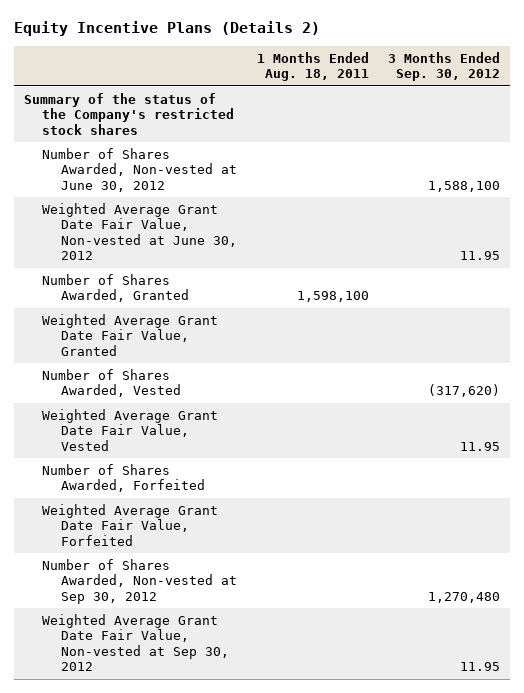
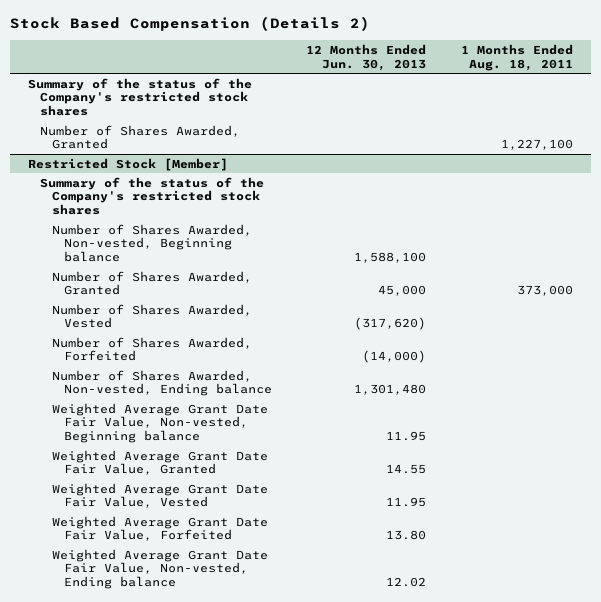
[13,21,320,37] Equity Incentive Plans (Details 2) -> [10,16,371,32] Stock Based Compensation (Details 2)
[388,51,501,82] 3 Months Ended Sep. 30, 2012 -> none
none -> [306,43,427,71] 12 Months Ended Jun. 30, 2013
[42,147,238,192] Number of Shares Awarded, Non-vested at June 30, 2012 -> none
[42,202,238,261] Weighted Average Grant Date Fair Value, Non-vested at June 30, 2012 -> none
[42,313,219,356] Weighted Average Grant Date Fair Value, Granted -> none
[42,368,182,398] Number of Shares Awarded, Vested -> none
[42,408,219,451] Weighted Average Grant Date Fair Value, Vested -> none
[42,463,206,493] Number of Shares Awarded, Forfeited -> none
[42,503,219,546] Weighted Average Grant Date Fair Value, Forfeited -> none
[42,558,238,604] Number of Shares Awarded, Non-vested at Sep 30, 2012 -> none
[42,613,230,672] Weighted Average Grant Date Fair Value, Non-vested at Sep 30, 2012 -> none
[296,291,369,303] 1,598,100 -> [501,139,574,151] 1,227,100
none -> [27,157,228,171] Restricted Stock [Member]
none -> [39,176,264,216] Summary of the status of the Company's restricted stock shares
none -> [51,223,252,263] Number of Shares Awarded, Non-vested, Beginning balance
none -> [51,270,252,296] Number of Shares Awarded, Granted
none -> [51,303,252,329] Number of Shares Awarded, Vested
none -> [51,336,252,362] Number of Shares Awarded, Forfeited
none -> [51,369,272,397] Number of Shares Awarded, Non-vested, Ending balance
none -> [51,402,268,444] Weighted Average Grant Date Fair Value, Non-vested, Beginning balance
none -> [51,449,268,476] Weighted Average Grant Date Fair Value, Granted
none -> [51,482,268,509] Weighted Average Grant Date Fair Value, Vested
none -> [51,515,268,542] Weighted Average Grant Date Fair Value, Forfeited
none -> [51,548,268,590] Weighted Average Grant Date Fair Value, Non-vested, Ending balance

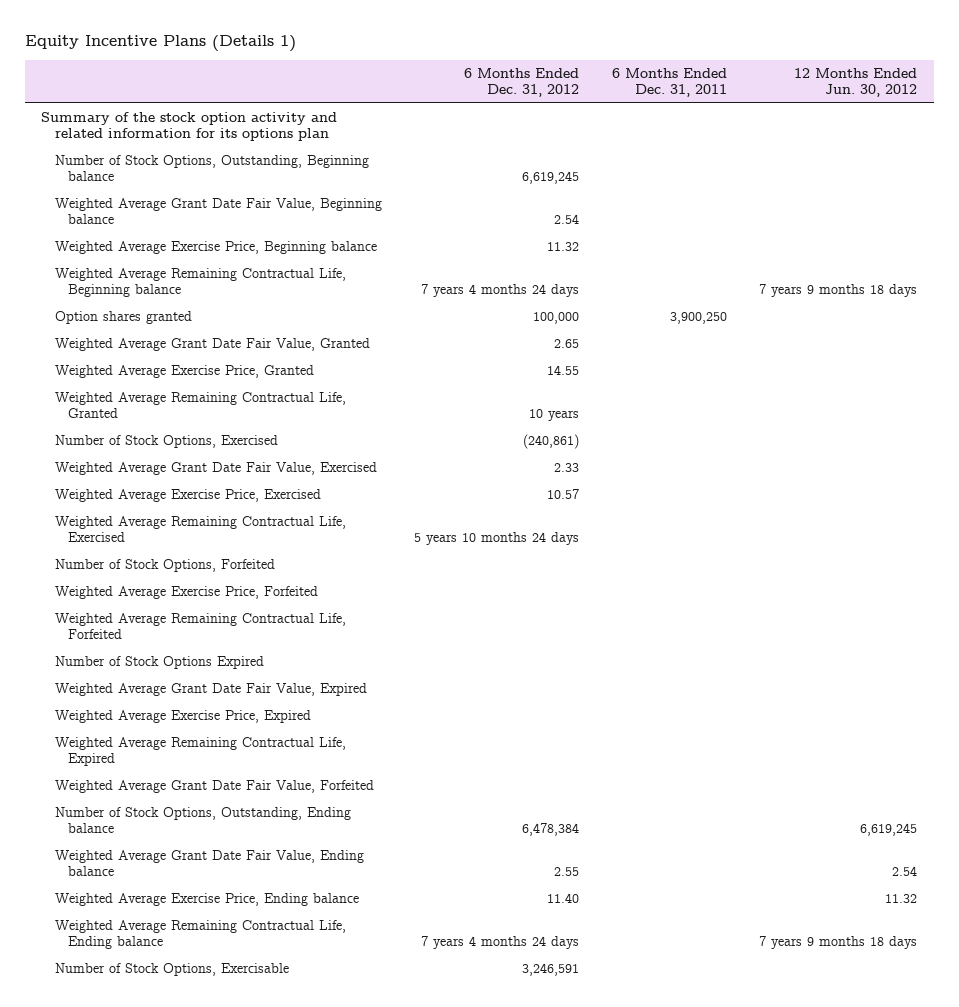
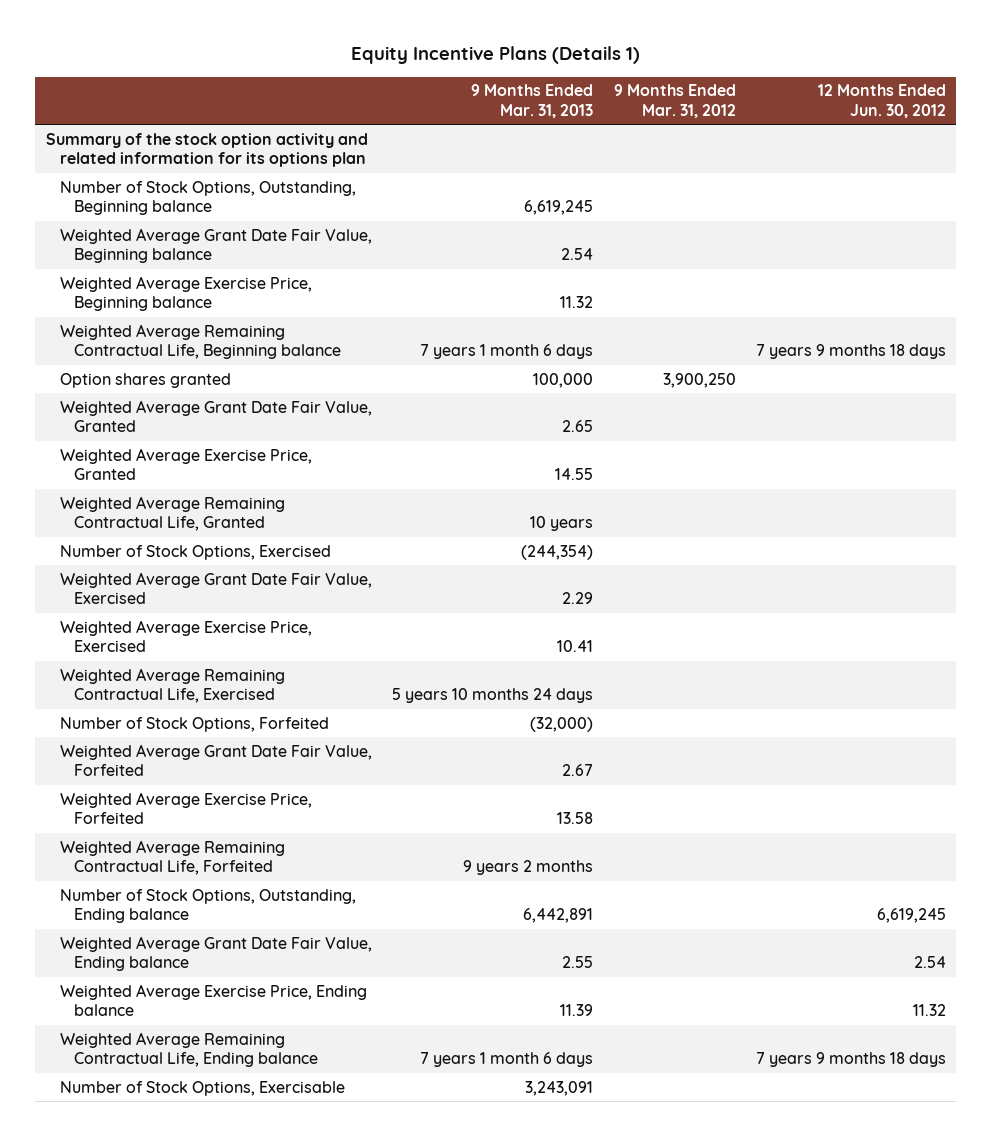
[464,68,580,98] 6 Months Ended Dec. 31, 2012 -> none
[611,68,727,98] 6 Months Ended Dec. 31, 2011 -> none
none -> [471,84,594,119] 9 Months Ended Mar. 31, 2013
none -> [613,84,736,119] 9 Months Ended Mar. 31, 2012
[54,780,374,794] Weighted Average Grant Date Fair Value, Forfeited -> [59,743,372,777] Weighted Average Grant Date Fair Value, Forfeited
[54,656,264,670] Number of Stock Options Expired -> none
[54,683,367,697] Weighted Average Grant Date Fair Value, Expired -> none
[54,710,311,724] Weighted Average Exercise Price, Expired -> none
[54,737,346,766] Weighted Average Remaining Contractual Life, Expired -> none

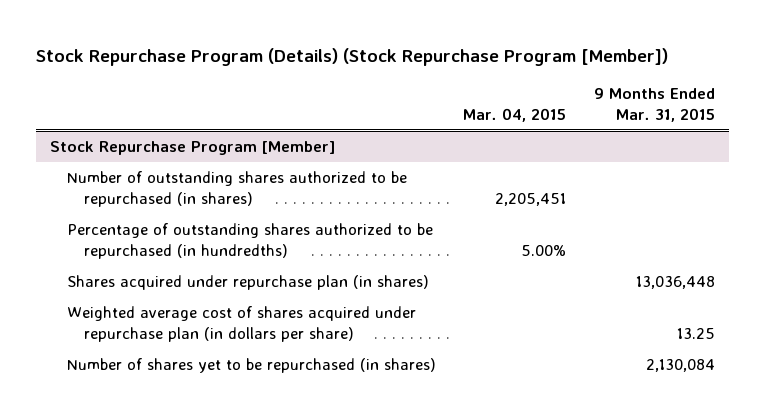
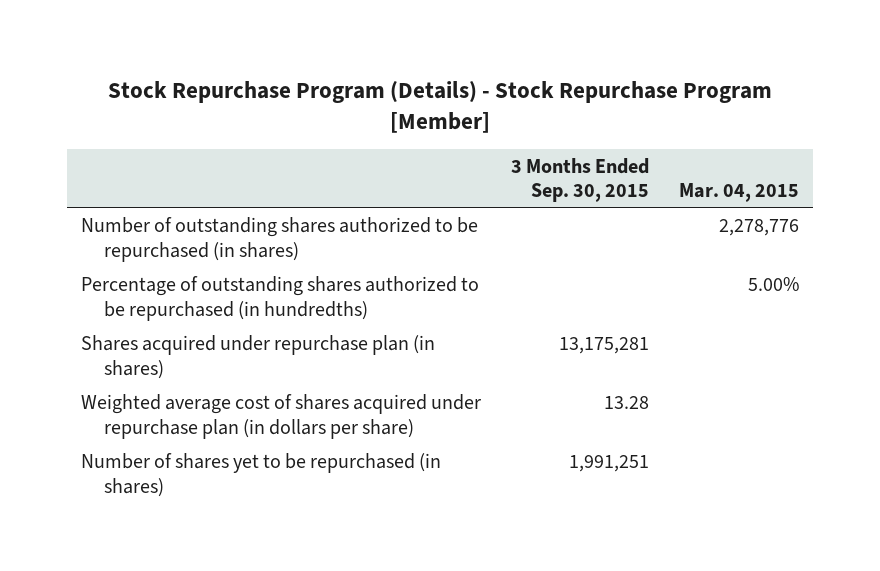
[36,47,669,66] Stock Repurchase Program (Details) (Stock Repurchase Program [Member]) -> [107,80,772,133] Stock Repurchase Program (Details) - Stock Repurchase Program [Member]
[593,88,715,122] 9 Months Ended Mar. 31, 2015 -> none
none -> [510,157,649,203] 3 Months Ended Sep. 30, 2015
[50,141,336,156] Stock Repurchase Program [Member] -> none
[495,192,567,206] 2,205,451 -> [718,219,799,237] 2,278,776

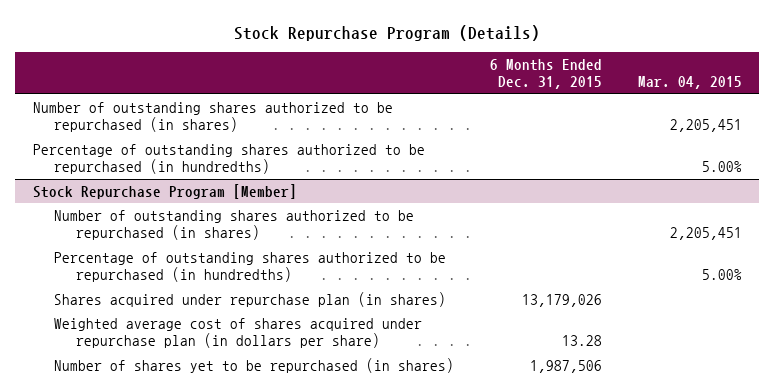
[107,80,772,133] Stock Repurchase Program (Details) - Stock Repurchase Program [Member] -> [234,24,541,41] Stock Repurchase Program (Details)
[510,157,649,203] 3 Months Ended Sep. 30, 2015 -> none
none -> [490,58,603,90] 6 Months Ended Dec. 31, 2015
[718,219,799,237] 2,278,776 -> [669,119,742,133] 2,205,451
[81,335,436,380] Shares acquired under repurchase plan (in shares) -> none
[81,394,482,440] Weighted average cost of shares acquired under repurchase plan (in dollars per share) -> none
[81,453,442,498] Number of shares yet to be repurchased (in shares) -> none
none -> [32,183,297,199] Stock Repurchase Program [Member]
none -> [54,209,415,241] Number of outstanding shares authorized to be repurchased (in shares)
none -> [54,251,447,283] Percentage of outstanding shares authorized to be repurchased (in hundredths)
none -> [54,291,447,307] Shares acquired under repurchase plan (in shares)
none -> [54,317,423,349] Weighted average cost of shares acquired under repurchase plan (in dollars per share)
none -> [54,357,455,373] Number of shares yet to be repurchased (in shares)

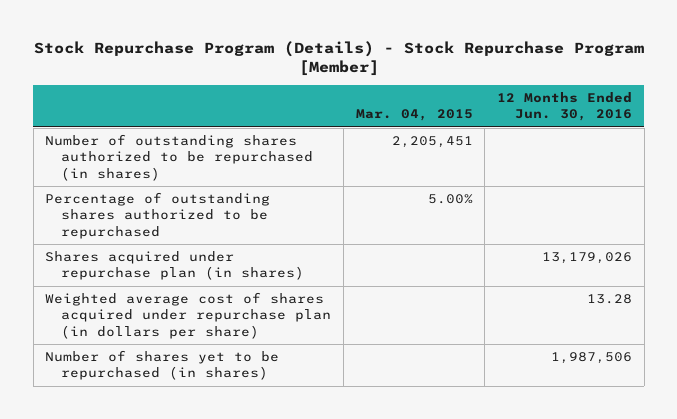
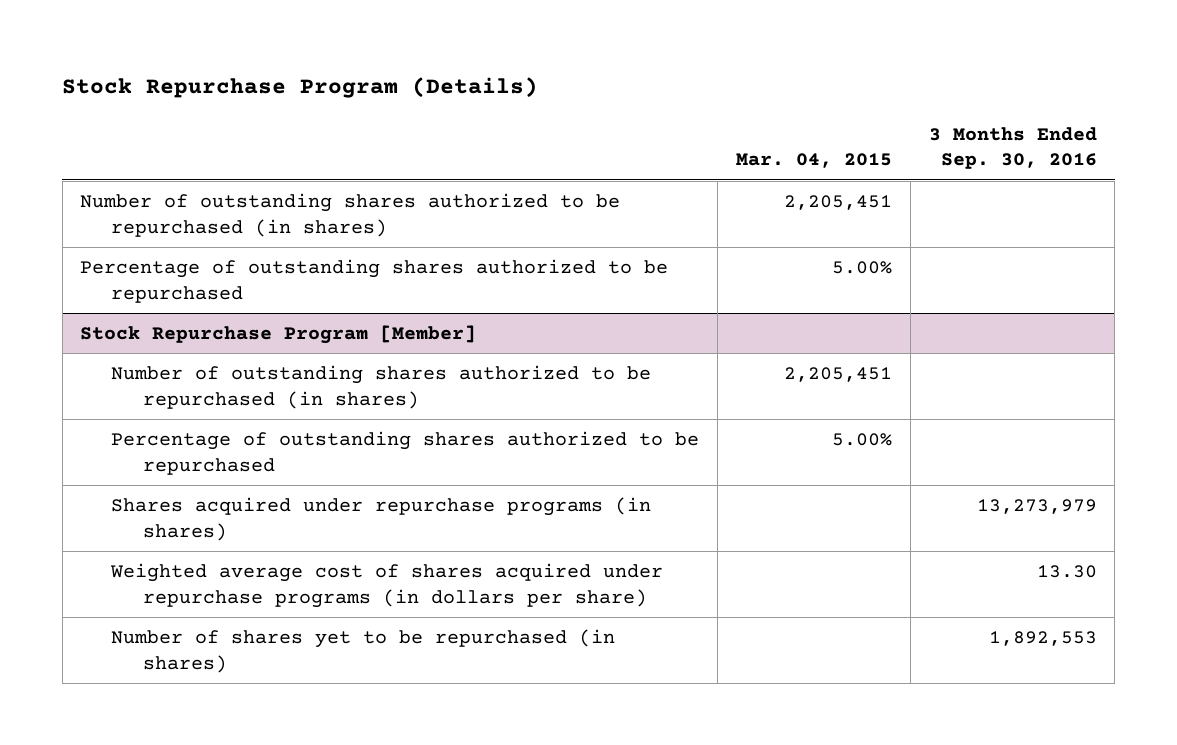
[33,40,644,77] Stock Repurchase Program (Details) - Stock Repurchase Program [Member] -> [62,77,539,99] Stock Repurchase Program (Details)
[496,92,632,122] 12 Months Ended Jun. 30, 2016 -> none
none -> [928,126,1097,170] 3 Months Ended Sep. 30, 2016
[45,251,305,281] Shares acquired under repurchase plan (in shares) -> none
[45,292,332,339] Weighted average cost of shares acquired under repurchase plan (in dollars per share) -> none
[45,350,280,381] Number of shares yet to be repurchased (in shares) -> none
none -> [80,325,477,345] Stock Repurchase Program [Member]
none -> [111,365,652,409] Number of outstanding shares authorized to be repurchased (in shares)
none -> [111,431,700,475] Percentage of outstanding shares authorized to be repurchased
none -> [111,497,652,541] Shares acquired under repurchase programs (in shares)
none -> [110,563,664,608] Weighted average cost of shares acquired under repurchase programs (in dollars per share)
none -> [111,629,616,673] Number of shares yet to be repurchased (in shares)

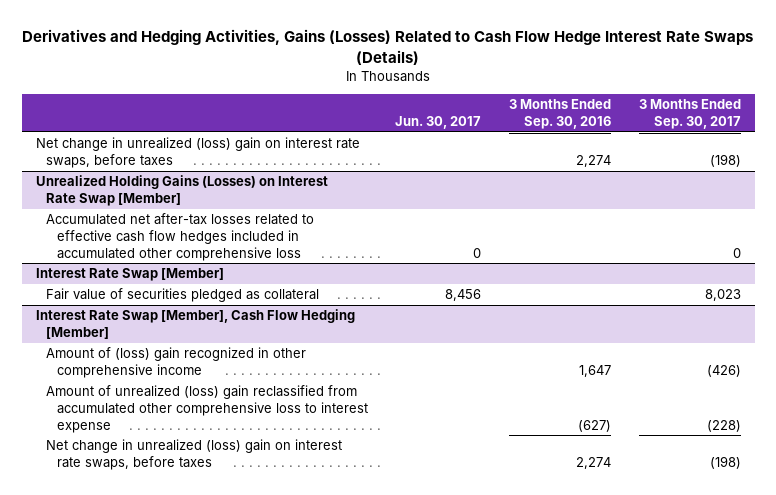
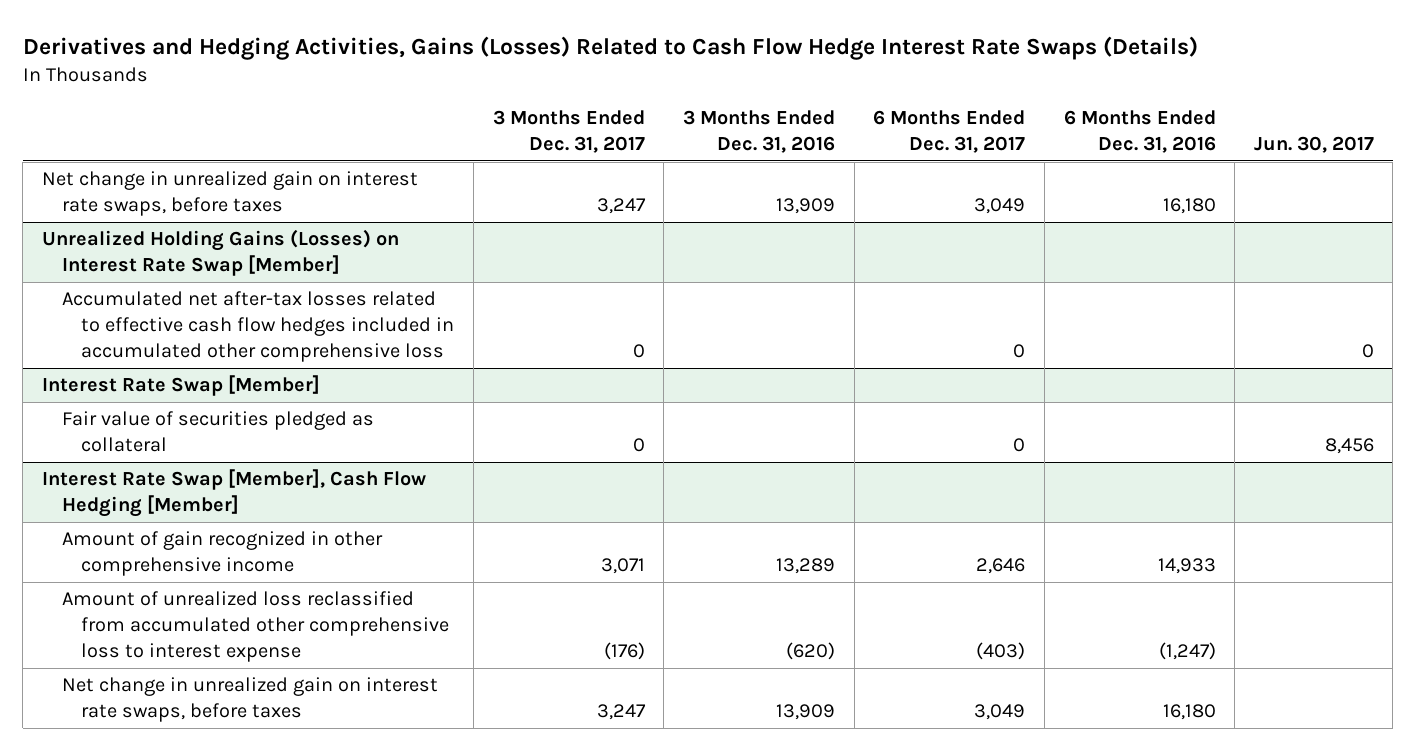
[508,99,611,129] 3 Months Ended Sep. 30, 2016 -> none
[638,99,741,129] 3 Months Ended Sep. 30, 2017 -> none
none -> [492,110,645,153] 3 Months Ended Dec. 31, 2017
none -> [682,110,835,153] 3 Months Ended Dec. 31, 2016
none -> [873,110,1026,153] 6 Months Ended Dec. 31, 2017
none -> [1063,110,1216,153] 6 Months Ended Dec. 31, 2016
[35,137,360,168] Net change in unrealized (loss) gain on interest rate swaps, before taxes -> [41,171,418,217] Net change in unrealized gain on interest rate swaps, before taxes
[46,347,307,378] Amount of (loss) gain recognized in other comprehensive income -> [61,531,383,577] Amount of gain recognized in other comprehensive income
[46,385,368,433] Amount of unrealized (loss) gain reclassified from accumulated other comprehensive loss to interest expense -> [61,591,450,663] Amount of unrealized loss reclassified from accumulated other comprehensive loss to interest expense
[46,439,343,470] Net change in unrealized (loss) gain on interest rate swaps, before taxes -> [61,677,438,723] Net change in unrealized gain on interest rate swaps, before taxes

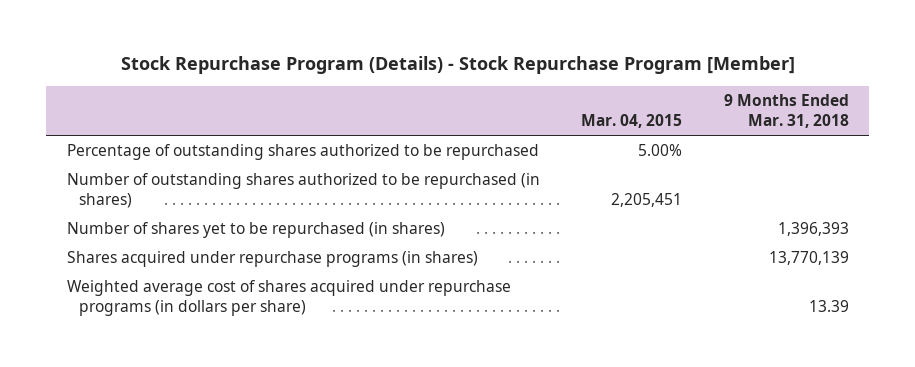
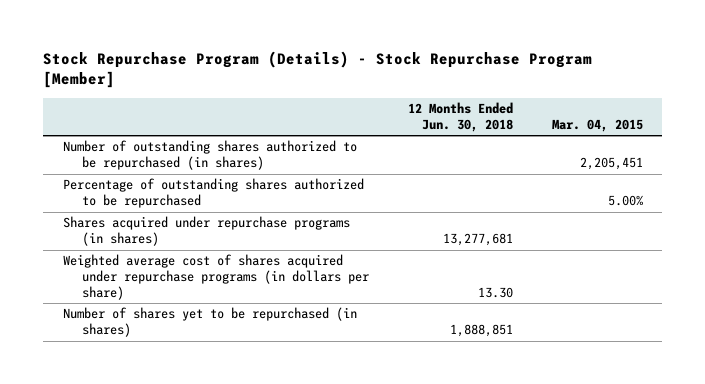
[723,94,849,129] 9 Months Ended Mar. 31, 2018 -> none
none -> [407,101,513,132] 12 Months Ended Jun. 30, 2018
[66,144,539,161] Percentage of outstanding shares authorized to be repurchased -> [62,178,364,209] Percentage of outstanding shares authorized to be repurchased
[66,222,445,239] Number of shares yet to be repurchased (in shares) -> [62,307,357,338] Number of shares yet to be repurchased (in shares)

